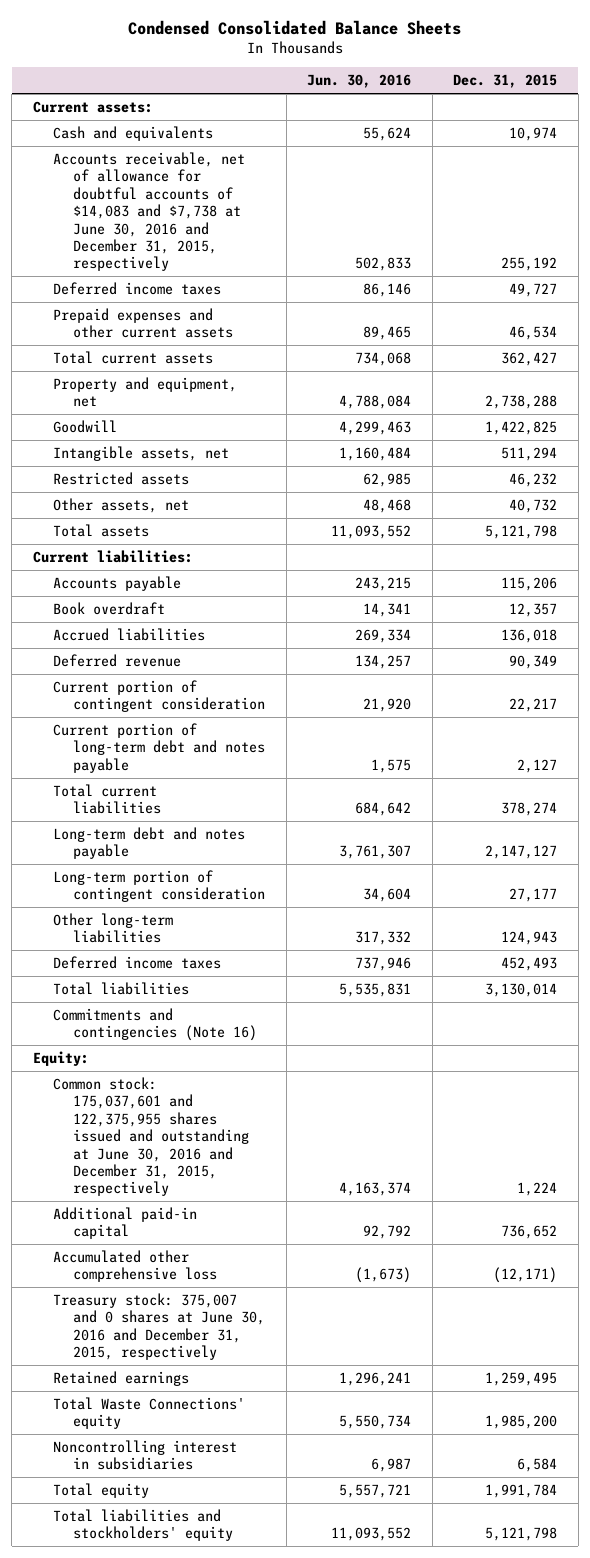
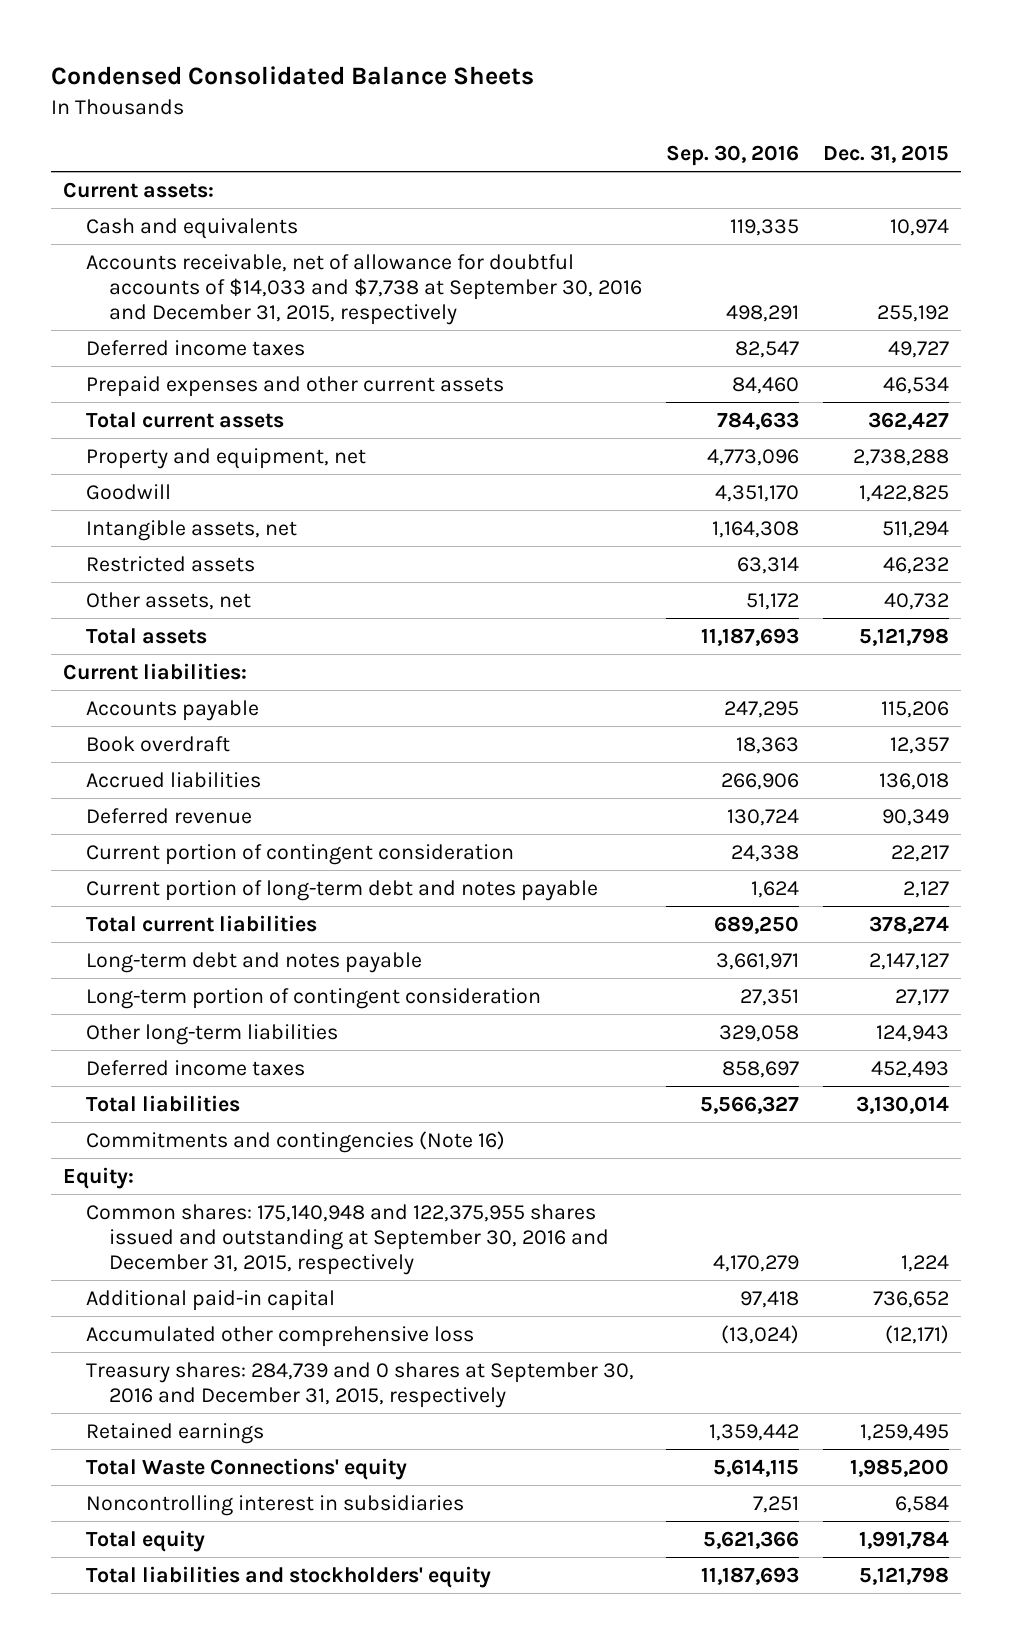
[307,74,412,89] Jun. 30, 2016 -> none
none -> [666,145,800,167] Sep. 30, 2016
[52,151,245,272] Accounts receivable, net of allowance for doubtful accounts of $14,083 and $7,738 at June 30, 2016 and December 31, 2015, respectively -> [85,253,643,326] Accounts receivable, net of allowance for doubtful accounts of $14,033 and $7,738 at September 30, 2016 and December 31, 2015, respectively
[52,1076,250,1197] Common stock: 175,037,601 and 122,375,955 shares issued and outstanding at June 30, 2016 and December 31, 2015, respectively -> [85,1203,610,1276] Common shares: 175,140,948 and 122,375,955 shares issued and outstanding at September 30, 2016 and December 31, 2015, respectively
[52,1292,266,1361] Treasury stock: 375,007 and 0 shares at June 30, 2016 and December 31, 2015, respectively -> [85,1361,634,1409] Treasury shares: 284,739 and 0 shares at September 30, 2016 and December 31, 2015, respectively

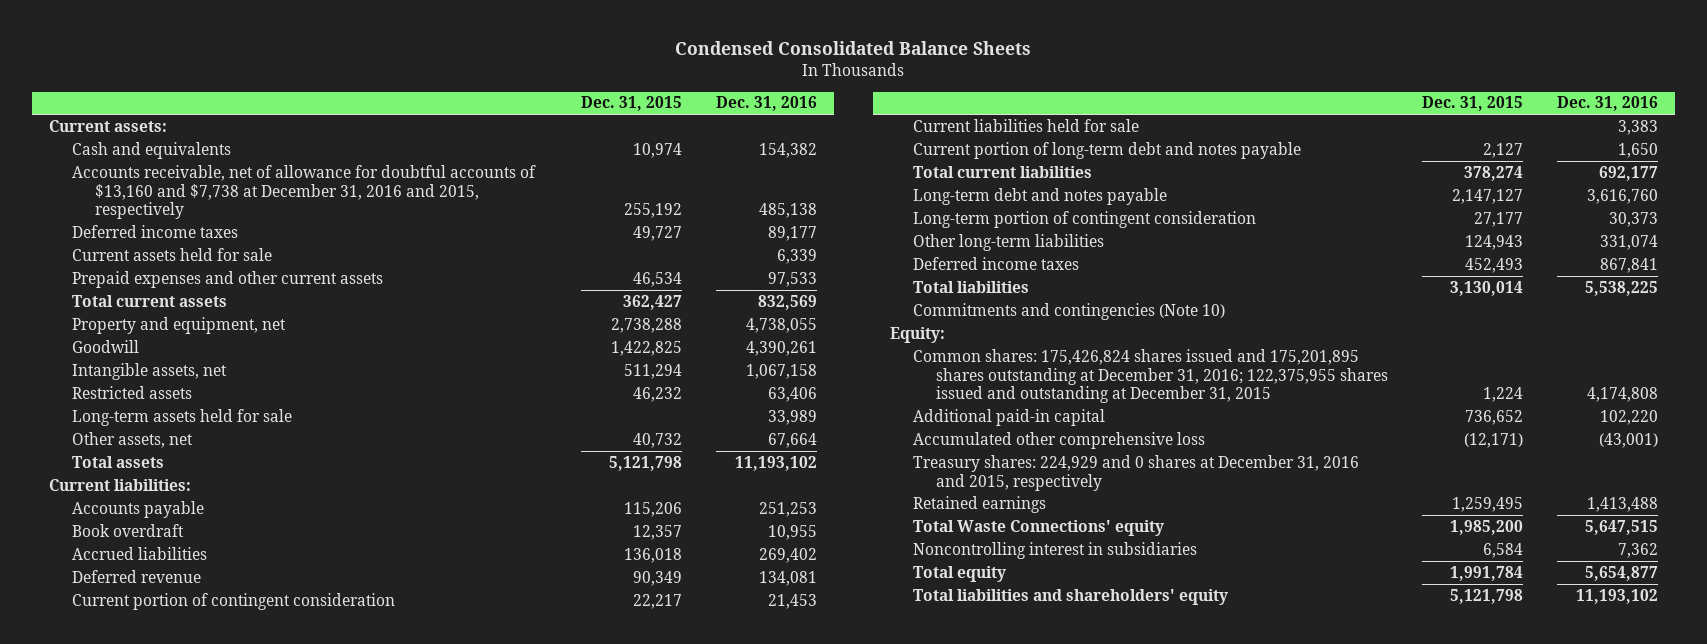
[666,145,800,167] Sep. 30, 2016 -> none
none -> [716,96,818,112] Dec. 31, 2016
[85,253,643,326] Accounts receivable, net of allowance for doubtful accounts of $14,033 and $7,738 at September 30, 2016 and December 31, 2015, respectively -> [71,164,536,220] Accounts receivable, net of allowance for doubtful accounts of $13,160 and $7,738 at December 31, 2016 and 2015, respectively
none -> [71,247,272,261] Current assets held for sale
none -> [71,408,292,426] Long-term assets held for sale
none -> [912,118,1139,132] Current liabilities held for sale
[85,1130,505,1153] Commitments and contingencies (Note 16) -> [912,302,1225,320] Commitments and contingencies (Note 10)
[85,1203,610,1276] Common shares: 175,140,948 and 122,375,955 shares issued and outstanding at September 30, 2016 and December 31, 2015, respectively -> [912,348,1388,404] Common shares: 175,426,824 shares issued and 175,201,895 shares outstanding at December 31, 2016; 122,375,955 shares issued and outstanding at December 31, 2015
[85,1361,634,1409] Treasury shares: 284,739 and 0 shares at September 30, 2016 and December 31, 2015, respectively -> [912,454,1359,491] Treasury shares: 224,929 and 0 shares at December 31, 2016 and 2015, respectively
[85,1565,491,1588] Total liabilities and stockholders' equity -> [912,588,1228,605] Total liabilities and shareholders' equity

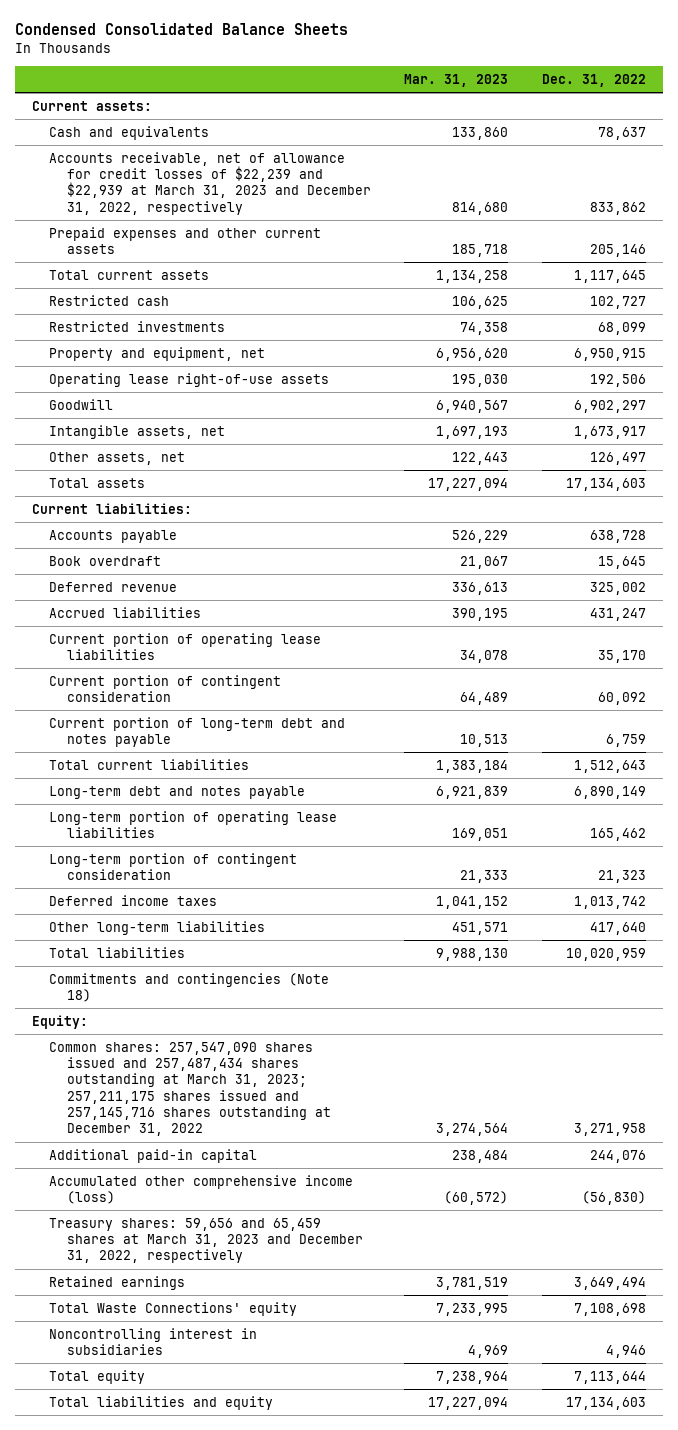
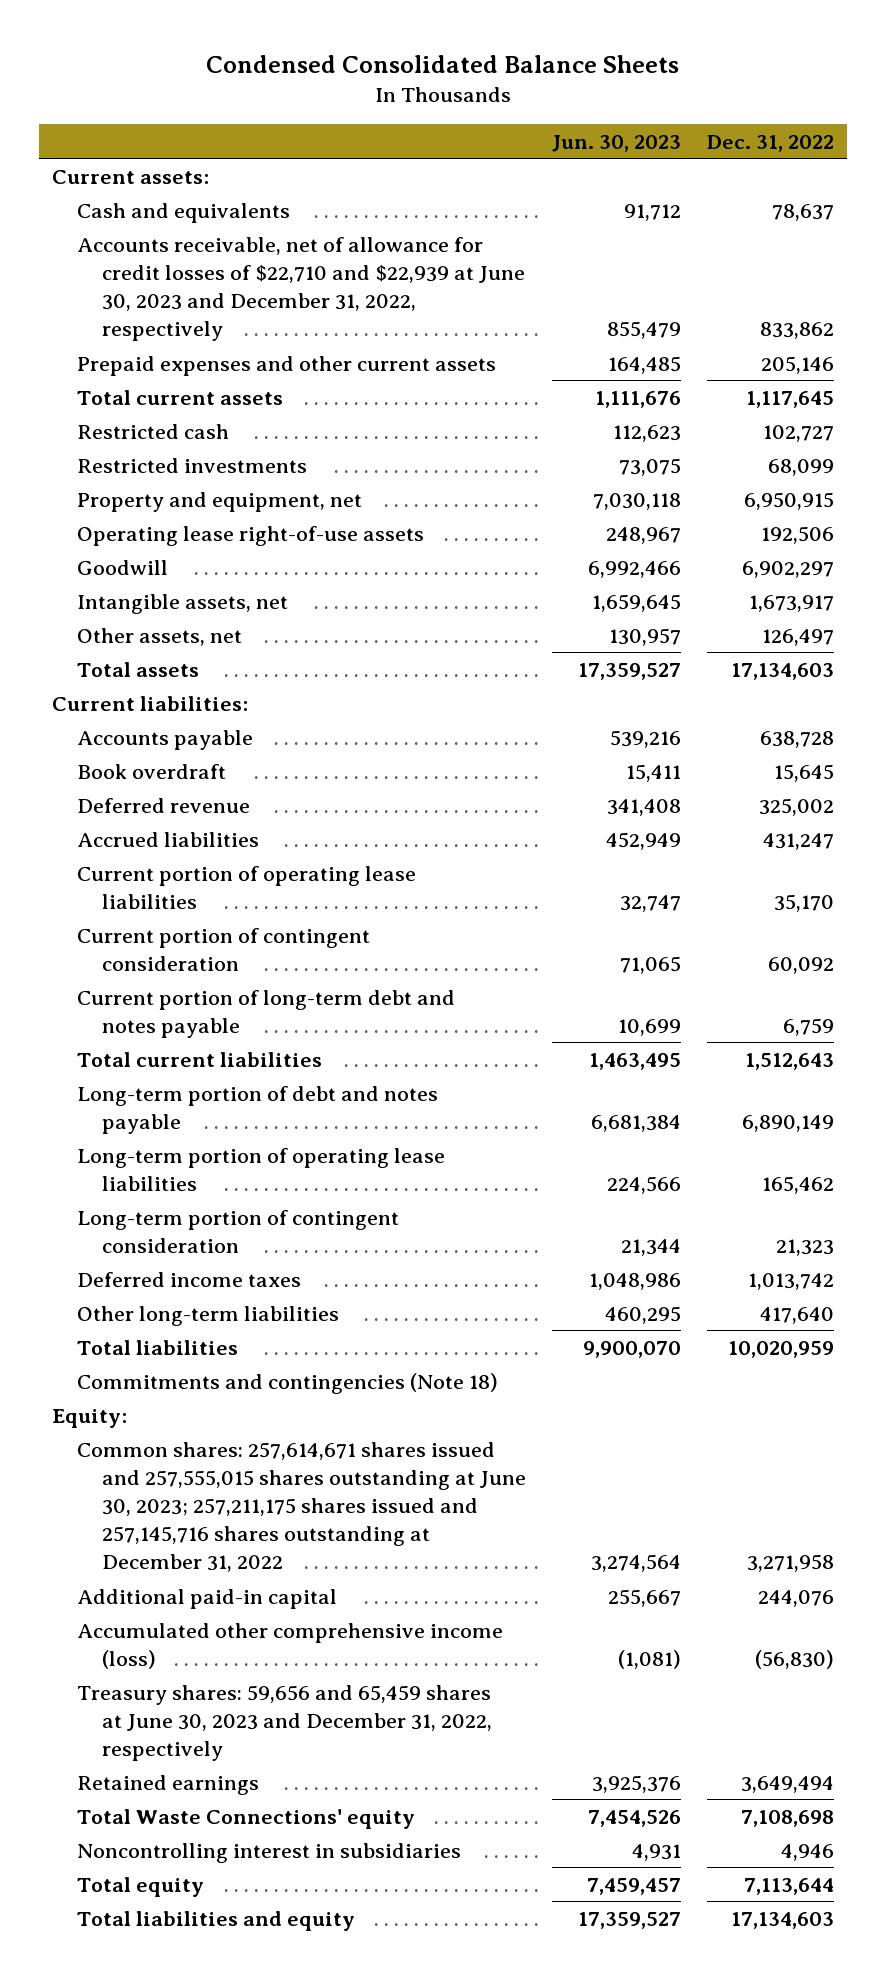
[404,74,509,88] Mar. 31, 2023 -> none
none -> [551,134,681,152] Jun. 30, 2023
[49,151,371,215] Accounts receivable, net of allowance for credit losses of $22,239 and $22,939 at March 31, 2023 and December 31, 2022, respectively -> [76,236,525,341] Accounts receivable, net of allowance for credit losses of $22,710 and $22,939 at June 30, 2023 and December 31, 2022, respectively
[49,785,306,799] Long-term debt and notes payable -> [76,1085,438,1134] Long-term portion of debt and notes payable
[49,1041,331,1137] Common shares: 257,547,090 shares issued and 257,487,434 shares outstanding at March 31, 2023; 257,211,175 shares issued and 257,145,716 shares outstanding at December 31, 2022 -> [76,1441,526,1572] Common shares: 257,614,671 shares issued and 257,555,015 shares outstanding at June 30, 2023; 257,211,175 shares issued and 257,145,716 shares outstanding at December 31, 2022
[49,1217,363,1264] Treasury shares: 59,656 and 65,459 shares at March 31, 2023 and December 31, 2022, respectively -> [76,1684,492,1761] Treasury shares: 59,656 and 65,459 shares at June 30, 2023 and December 31, 2022, respectively

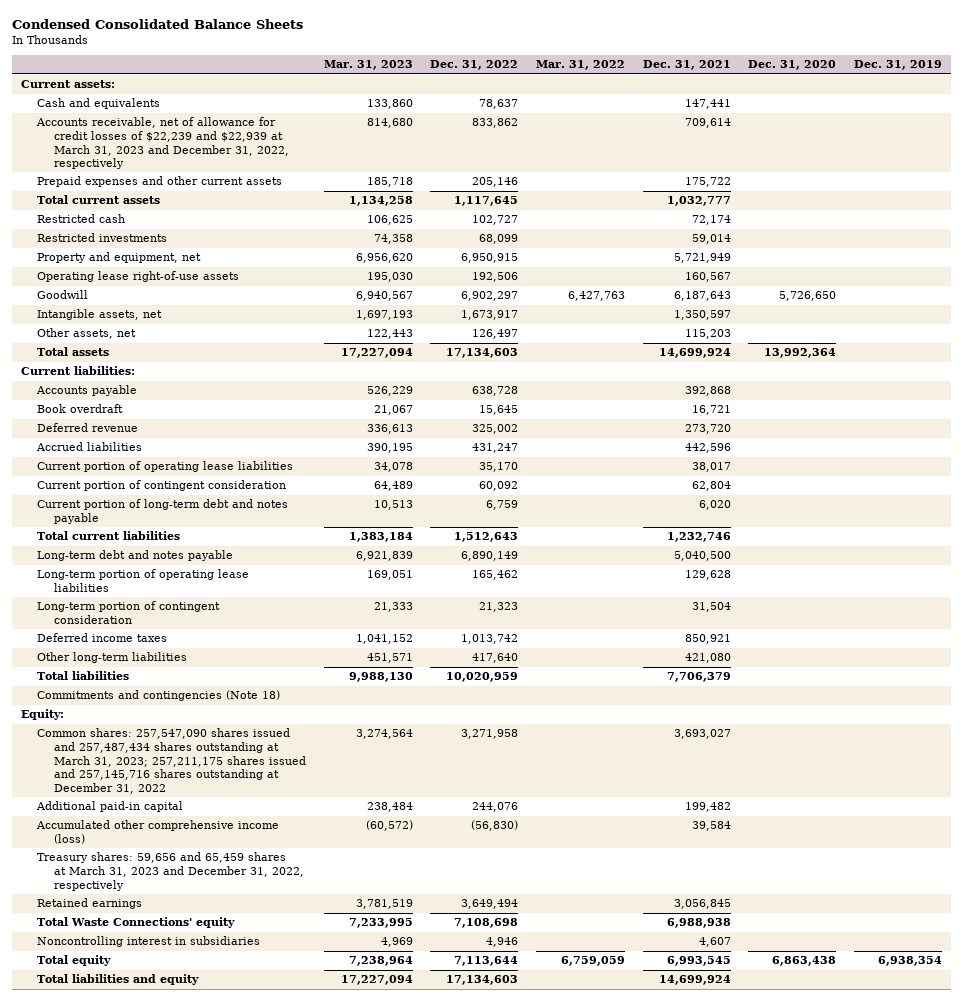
[551,134,681,152] Jun. 30, 2023 -> none
none -> [323,60,413,71] Mar. 31, 2023
none -> [535,60,625,71] Mar. 31, 2022
none -> [642,60,731,71] Dec. 31, 2021
none -> [748,60,837,71] Dec. 31, 2020
none -> [854,60,943,71] Dec. 31, 2019
[76,236,525,341] Accounts receivable, net of allowance for credit losses of $22,710 and $22,939 at June 30, 2023 and December 31, 2022, respectively -> [36,117,289,170] Accounts receivable, net of allowance for credit losses of $22,239 and $22,939 at March 31, 2023 and December 31, 2022, respectively
[76,1085,438,1134] Long-term portion of debt and notes payable -> [37,550,234,562] Long-term debt and notes payable
[76,1441,526,1572] Common shares: 257,614,671 shares issued and 257,555,015 shares outstanding at June 30, 2023; 257,211,175 shares issued and 257,145,716 shares outstanding at December 31, 2022 -> [37,728,306,794] Common shares: 257,547,090 shares issued and 257,487,434 shares outstanding at March 31, 2023; 257,211,175 shares issued and 257,145,716 shares outstanding at December 31, 2022
[76,1684,492,1761] Treasury shares: 59,656 and 65,459 shares at June 30, 2023 and December 31, 2022, respectively -> [37,852,304,891] Treasury shares: 59,656 and 65,459 shares at March 31, 2023 and December 31, 2022, respectively

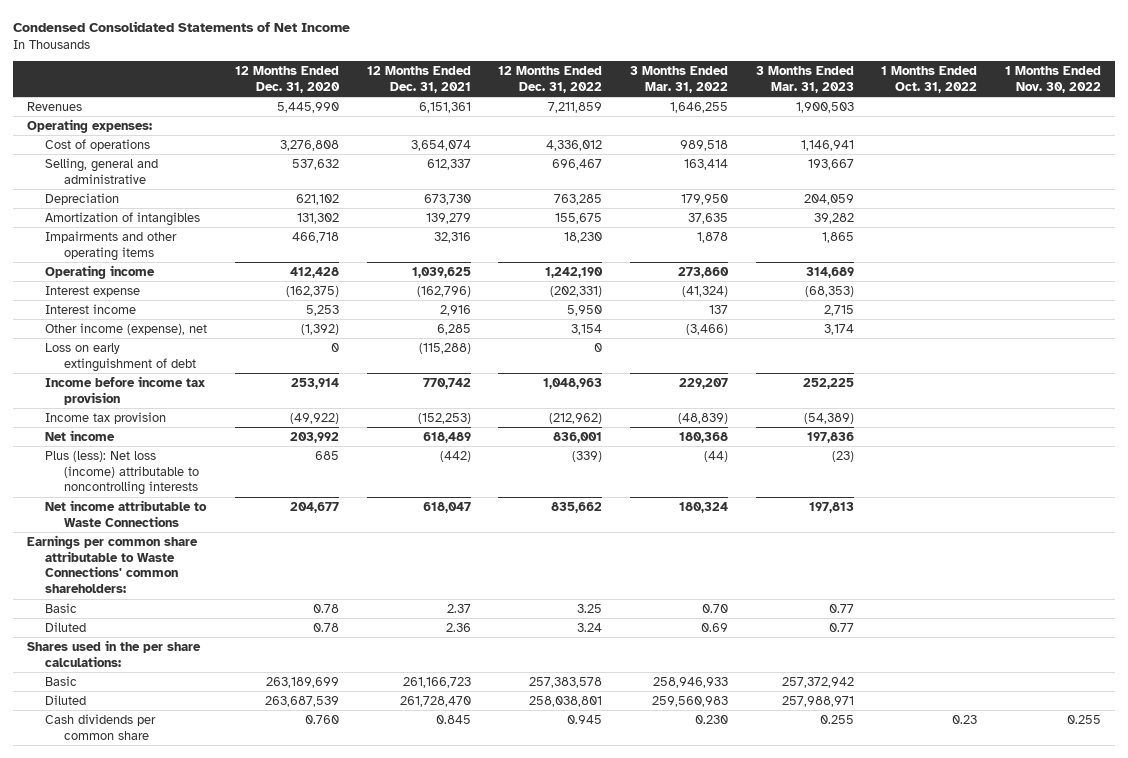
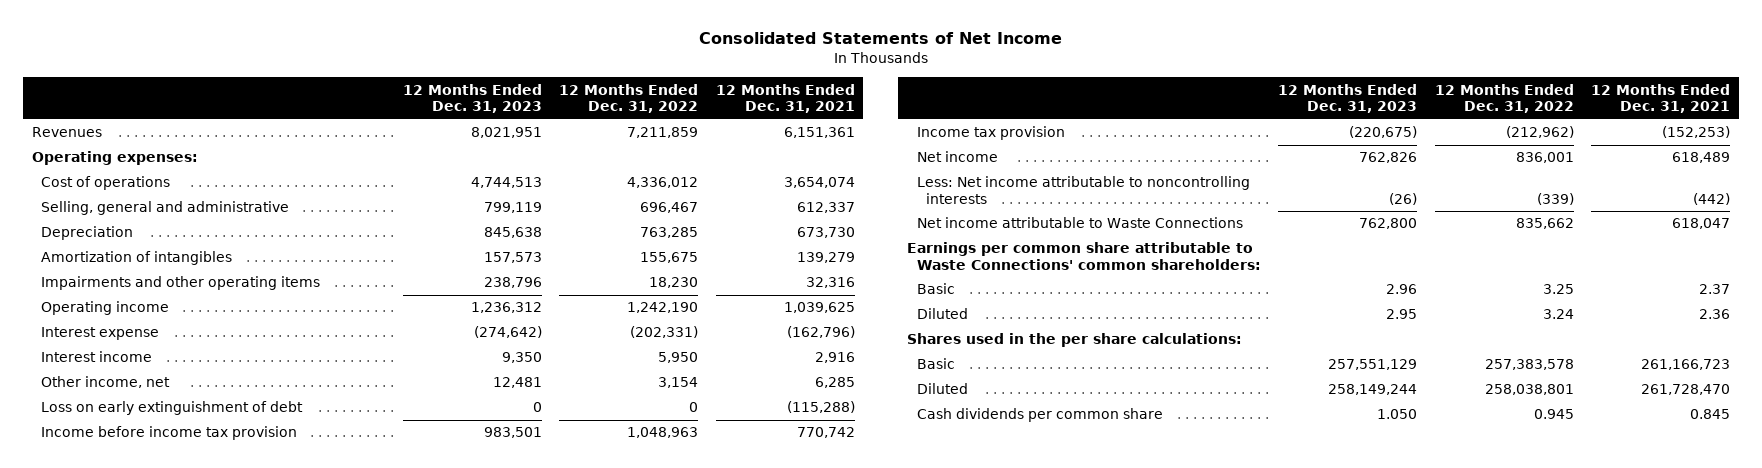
[12,21,350,33] Condensed Consolidated Statements of Net Income -> [698,32,1062,45] Consolidated Statements of Net Income
[235,66,341,93] 12 Months Ended Dec. 31, 2020 -> none
[630,66,729,93] 3 Months Ended Mar. 31, 2022 -> none
[755,66,854,93] 3 Months Ended Mar. 31, 2023 -> none
[881,66,978,93] 1 Months Ended Oct. 31, 2022 -> none
[1005,66,1102,93] 1 Months Ended Nov. 30, 2022 -> none
none -> [402,83,542,114] 12 Months Ended Dec. 31, 2023
[45,322,208,335] Other income (expense), net -> [41,376,171,389] Other income, net
[45,450,200,496] Plus (less): Net loss (income) attributable to noncontrolling interests -> [916,176,1250,205] Less: Net income attributable to noncontrolling interests

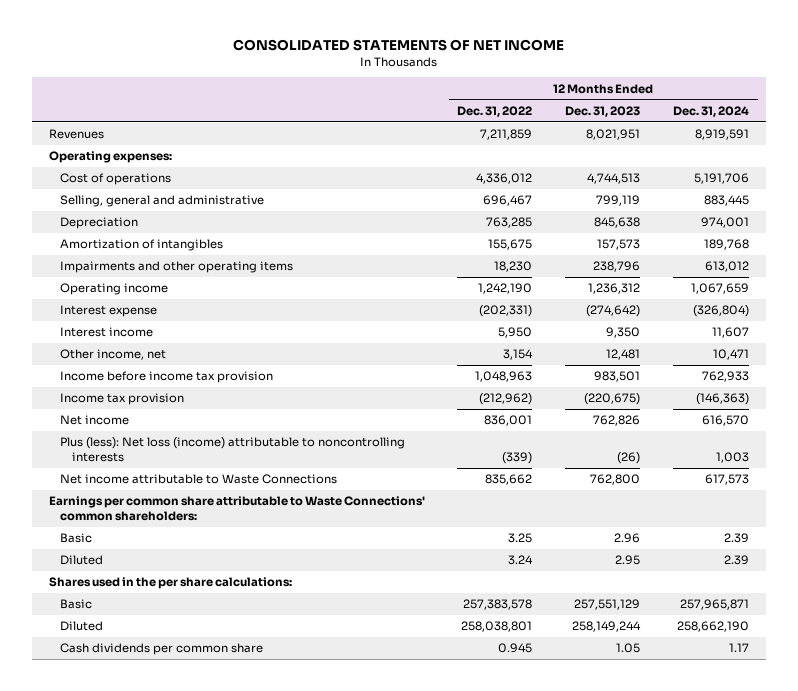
[698,32,1062,45] Consolidated Statements of Net Income -> [232,39,564,52] CONSOLIDATED STATEMENTS OF NET INCOME
[715,83,855,114] 12 Months Ended Dec. 31, 2021 -> none
none -> [673,105,750,117] Dec. 31, 2024
[41,401,304,416] Loss on early extinguishment of debt -> none
[916,176,1250,205] Less: Net income attributable to noncontrolling interests -> [60,437,406,463] Plus (less): Net loss (income) attributable to noncontrolling interests
[1377,409,1418,420] 1.050 -> [616,643,641,654] 1.05

